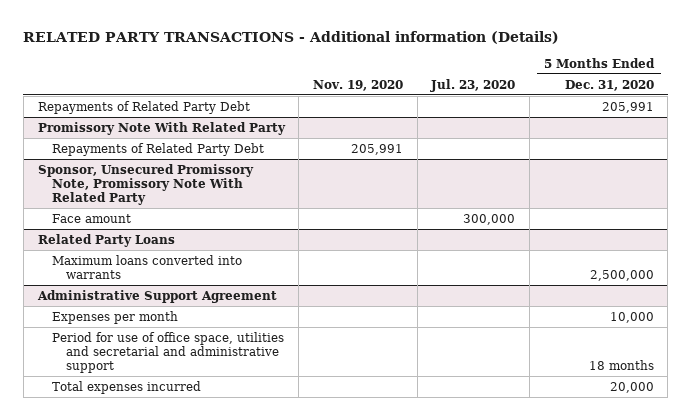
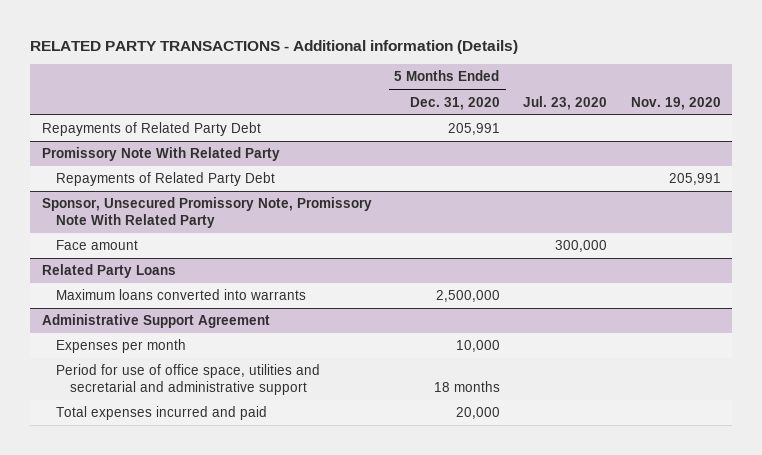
[51,380,201,394] Total expenses incurred -> [55,406,267,421] Total expenses incurred and paid

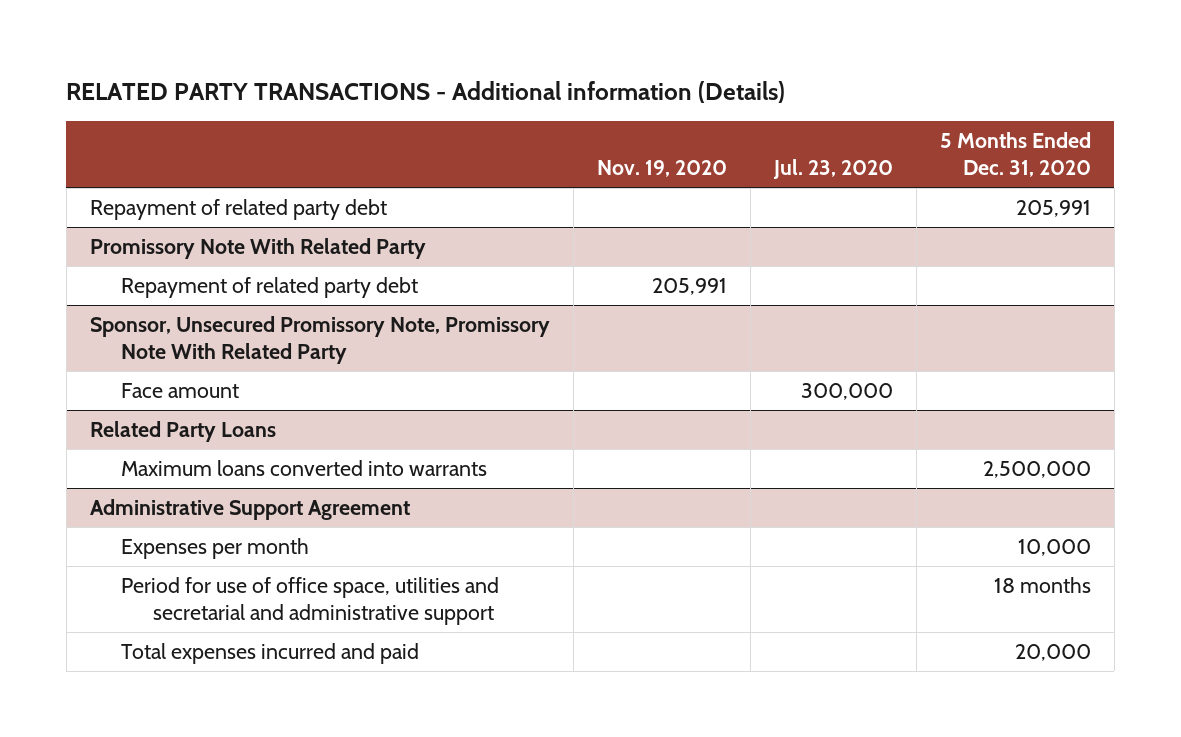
[41,122,261,137] Repayments of Related Party Debt -> [89,198,387,220] Repayment of related party debt
[55,172,275,187] Repayments of Related Party Debt -> [121,276,419,298] Repayment of related party debt

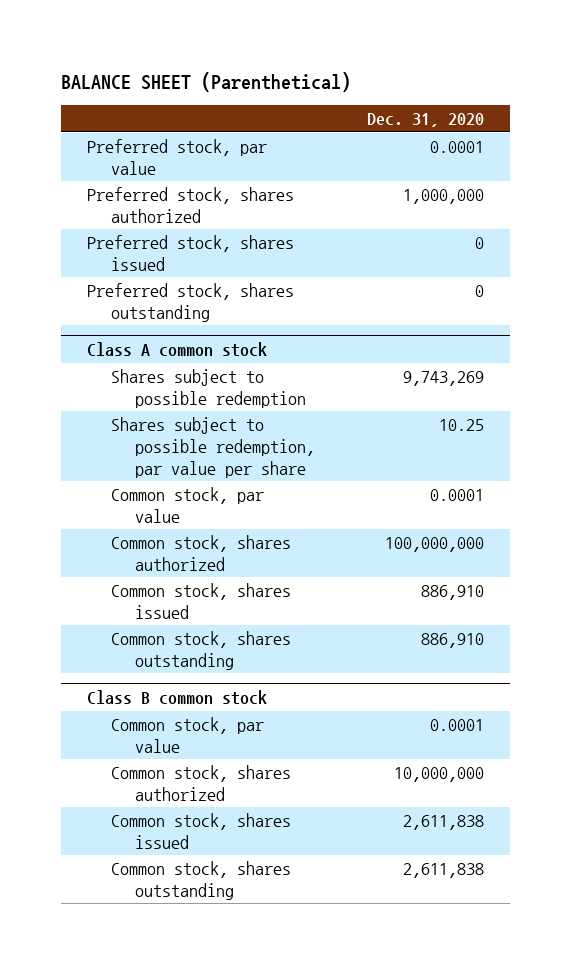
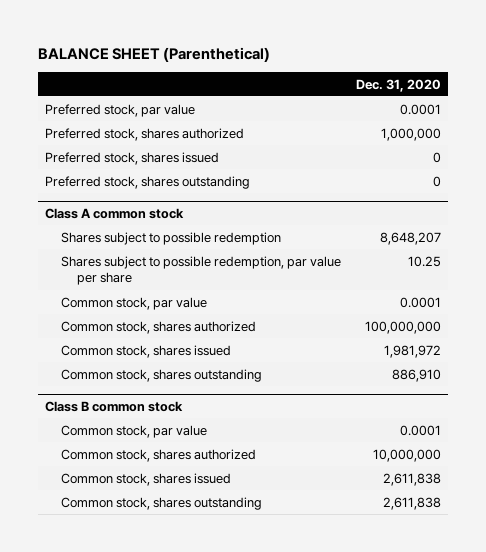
[402,370,484,386] 9,743,269 -> [379,231,441,245] 8,648,207
[420,584,484,600] 886,910 -> [383,344,441,358] 1,981,972

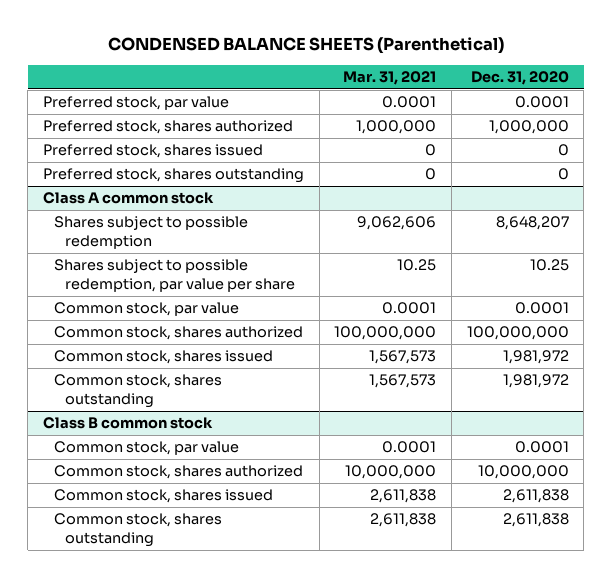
[38,46,271,62] BALANCE SHEET (Parenthetical) -> [107,37,504,55] CONDENSED BALANCE SHEETS (Parenthetical)
none -> [343,71,437,86] Mar. 31, 2021
[391,368,441,382] 886,910 -> [502,374,569,389] 1,981,972

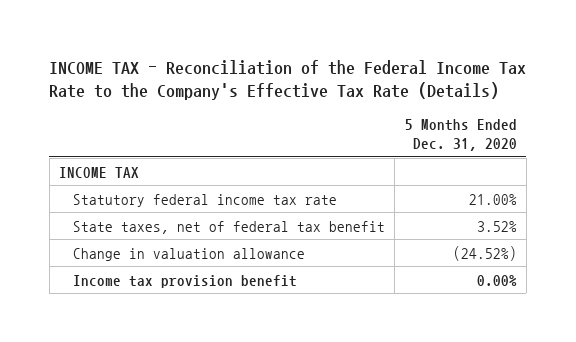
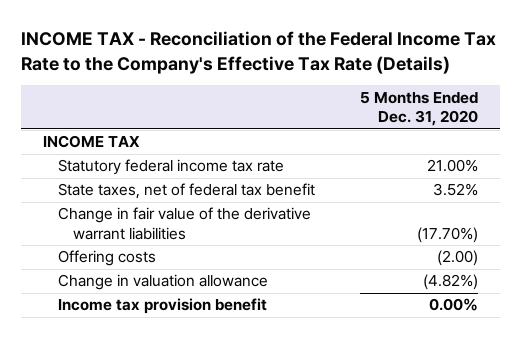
none -> [58,207,312,241] Change in fair value of the derivative warrant liabilities
none -> [58,250,157,267] Offering costs
[452,245,517,261] (24.52%) -> [422,274,478,291] (4.82%)

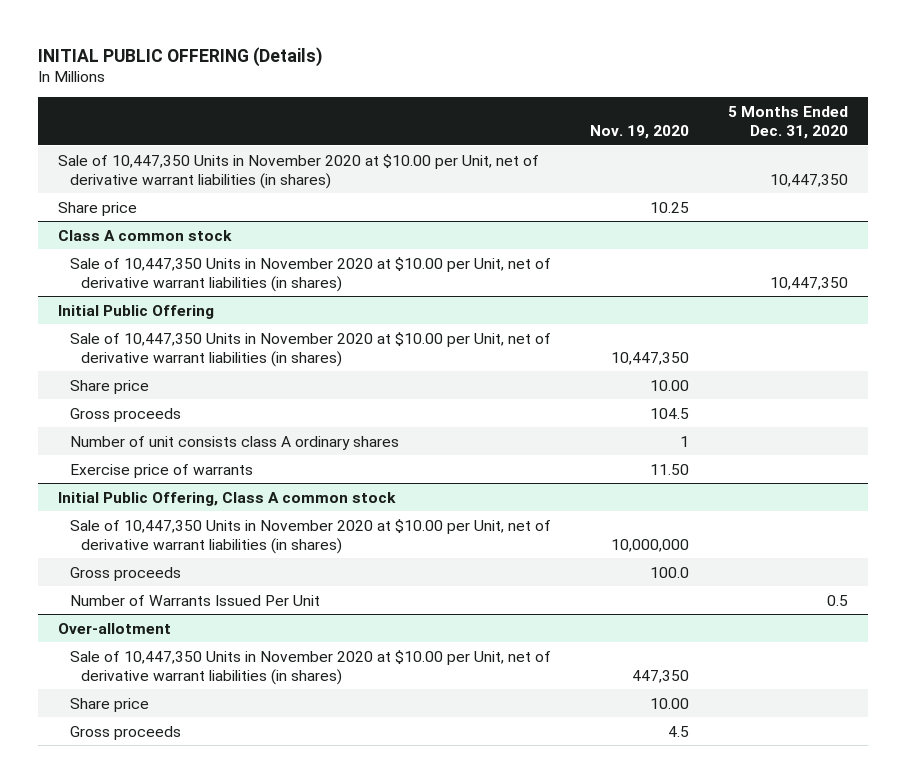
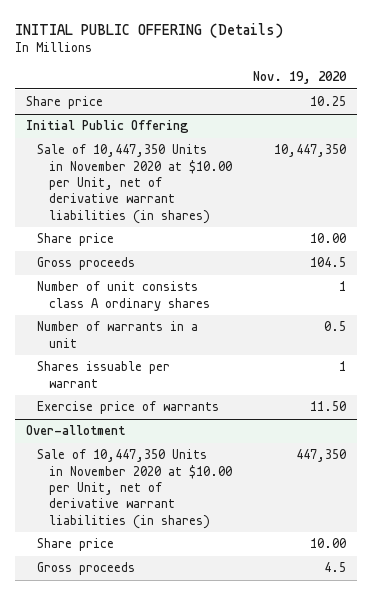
[728,106,849,140] 5 Months Ended Dec. 31, 2020 -> none
[57,153,539,189] Sale of 10,447,350 Units in November 2020 at $10.00 per Unit, net of derivative warrant liabilities (in shares) -> none
[57,229,232,241] Class A common stock -> none
[69,256,551,292] Sale of 10,447,350 Units in November 2020 at $10.00 per Unit, net of derivative warrant liabilities (in shares) -> none
none -> [37,321,199,348] Number of warrants in a unit
none -> [37,361,171,388] Shares issuable per warrant
[57,491,396,506] Initial Public Offering, Class A common stock -> none
[69,518,551,554] Sale of 10,447,350 Units in November 2020 at $10.00 per Unit, net of derivative warrant liabilities (in shares) -> none
[69,566,181,581] Gross proceeds -> none
[69,594,320,606] Number of Warrants Issued Per Unit -> none

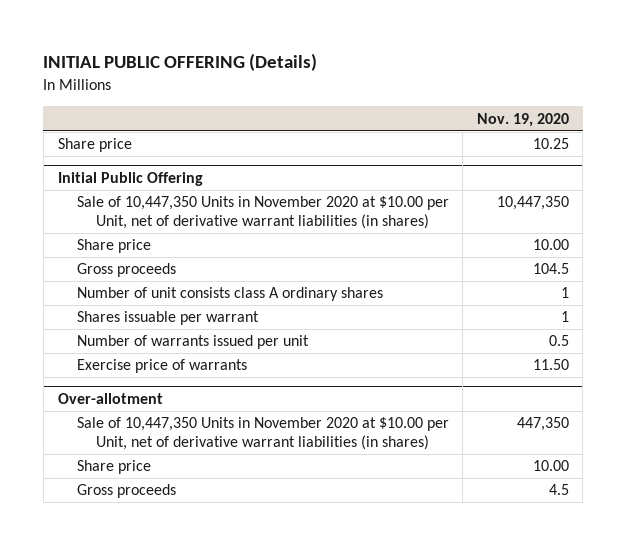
[37,321,199,348] Number of warrants in a unit -> none
none -> [76,335,309,350] Number of warrants issued per unit

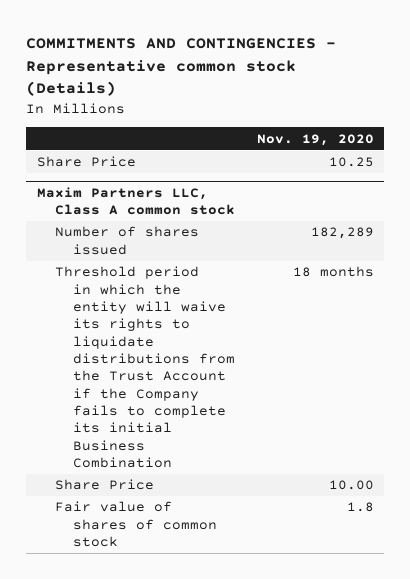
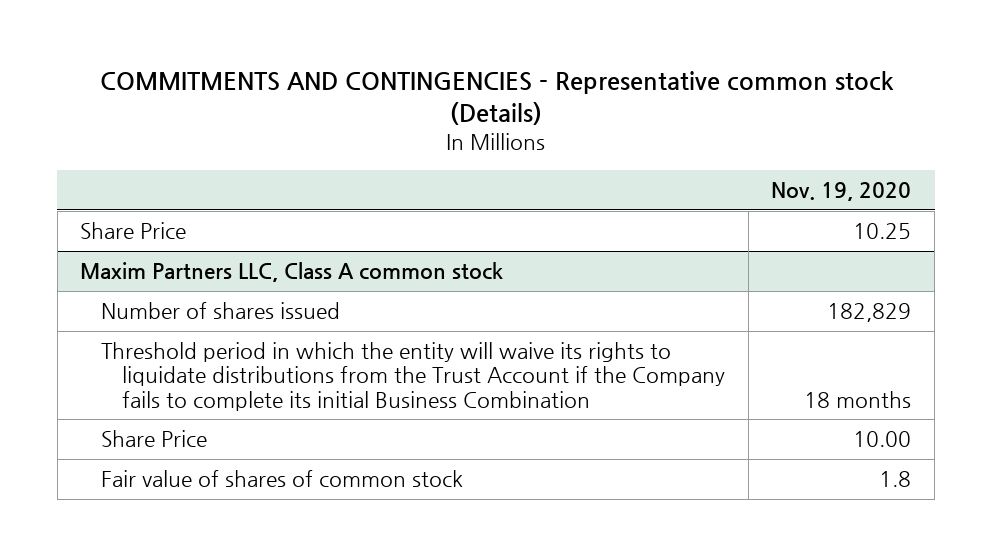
[310,227,374,240] 182,289 -> [827,303,912,323] 182,829

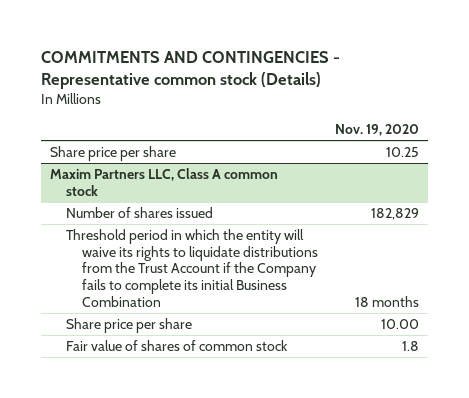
[80,222,187,240] Share Price -> [49,146,176,162] Share price per share
[101,430,208,448] Share Price -> [65,318,192,334] Share price per share

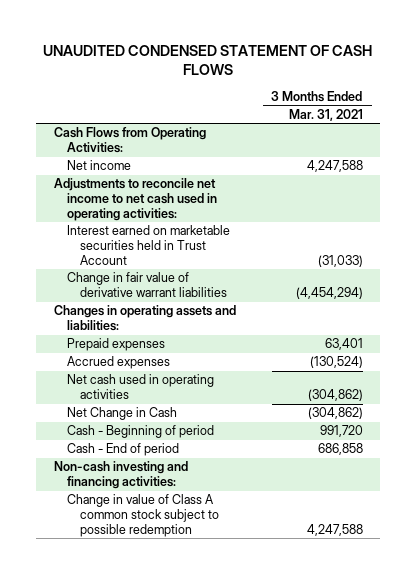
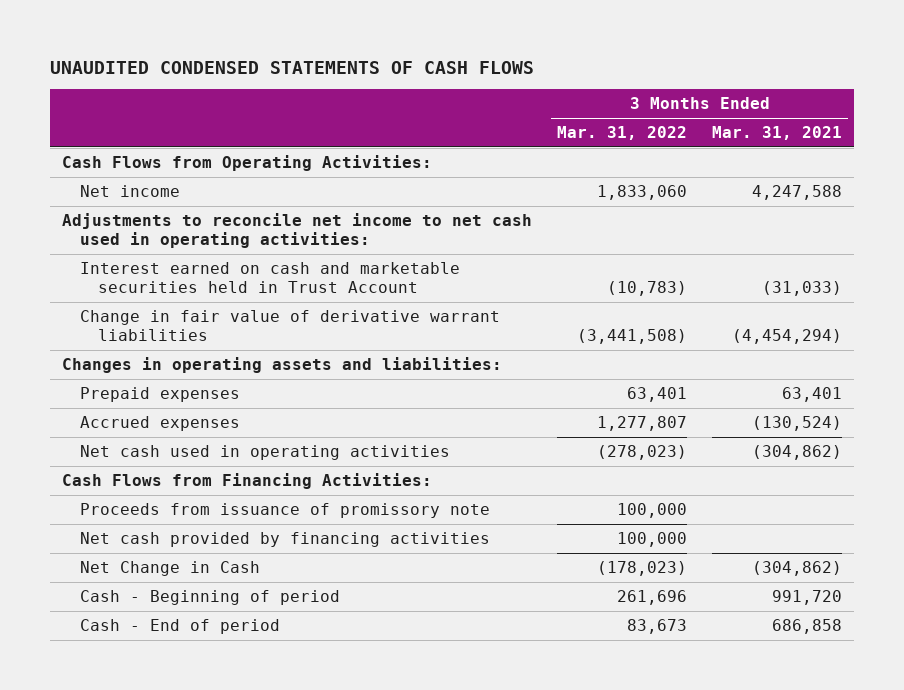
[43,44,373,76] UNAUDITED CONDENSED STATEMENT OF CASH FLOWS -> [49,60,534,74] UNAUDITED CONDENSED STATEMENTS OF CASH FLOWS
none -> [557,126,688,141] Mar. 31, 2022
[67,225,231,265] Interest earned on marketable securities held in Trust Account -> [80,261,461,294] Interest earned on cash and marketable securities held in Trust Account
none -> [62,472,433,489] Cash Flows from Financing Activities:
none -> [80,502,491,518] Proceeds from issuance of promissory note
none -> [80,531,491,547] Net cash provided by financing activities
[54,461,189,490] Non-cash investing and financing activities: -> none
[67,494,220,537] Change in value of Class A common stock subject to possible redemption -> none

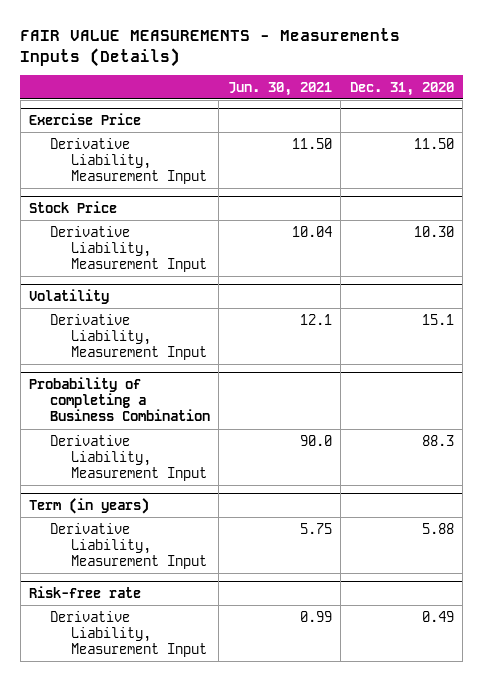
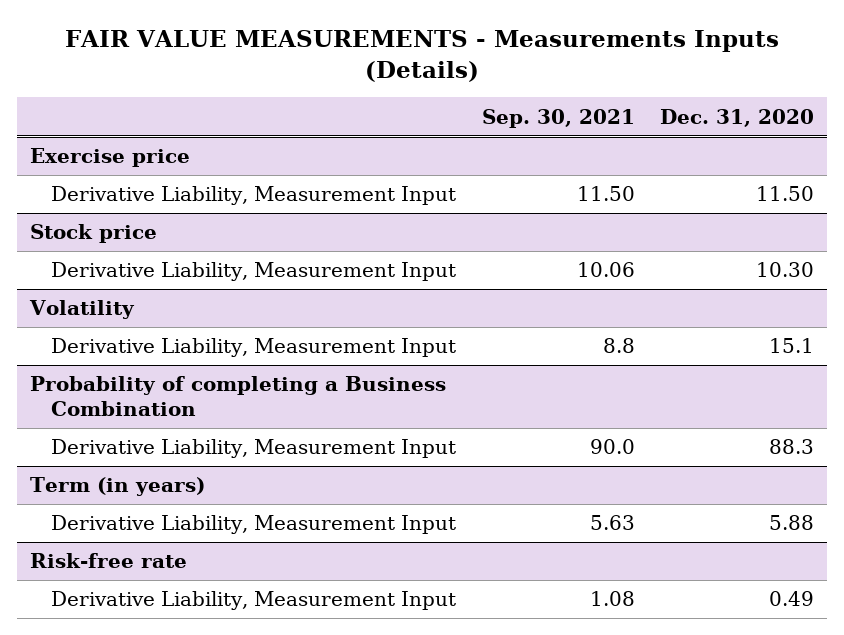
[227,81,332,96] Jun. 30, 2021 -> none
none -> [481,108,635,128] Sep. 30, 2021
[29,112,142,125] Exercise Price -> [29,148,190,168] Exercise price
[29,200,118,213] Stock Price -> [29,224,157,244] Stock price

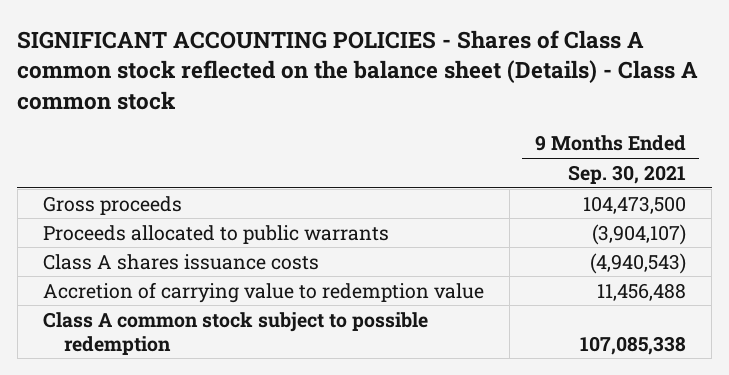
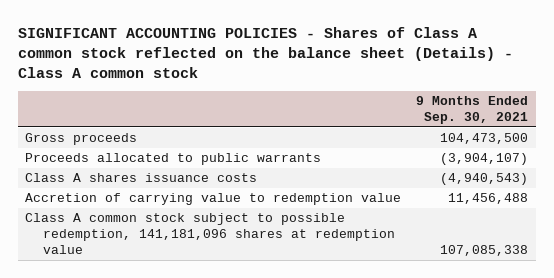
[42,311,428,355] Class A common stock subject to possible redemption -> [25,213,395,254] Class A common stock subject to possible redemption, 141,181,096 shares at redemption value

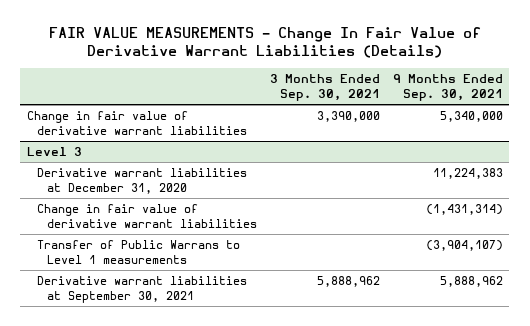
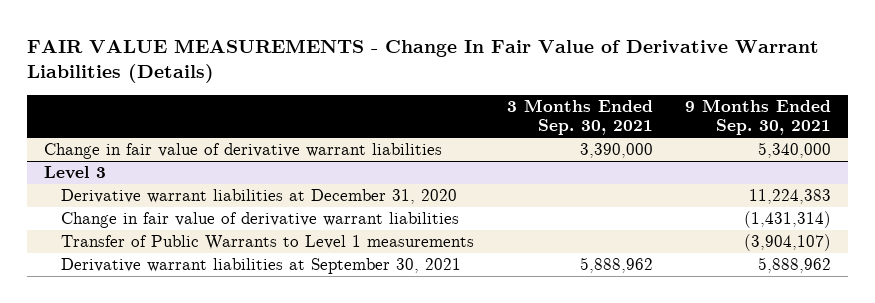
[36,240,240,264] Transfer of Public Warrans to Level 1 measurements -> [61,235,475,251] Transfer of Public Warrants to Level 1 measurements

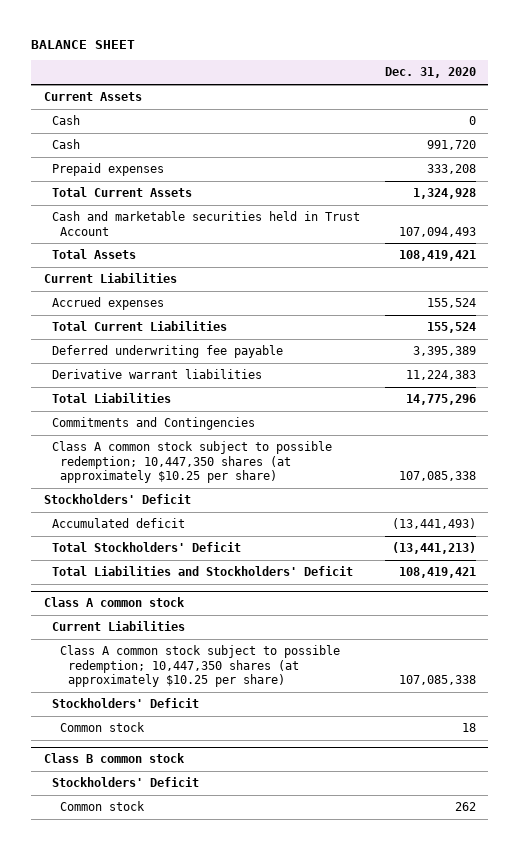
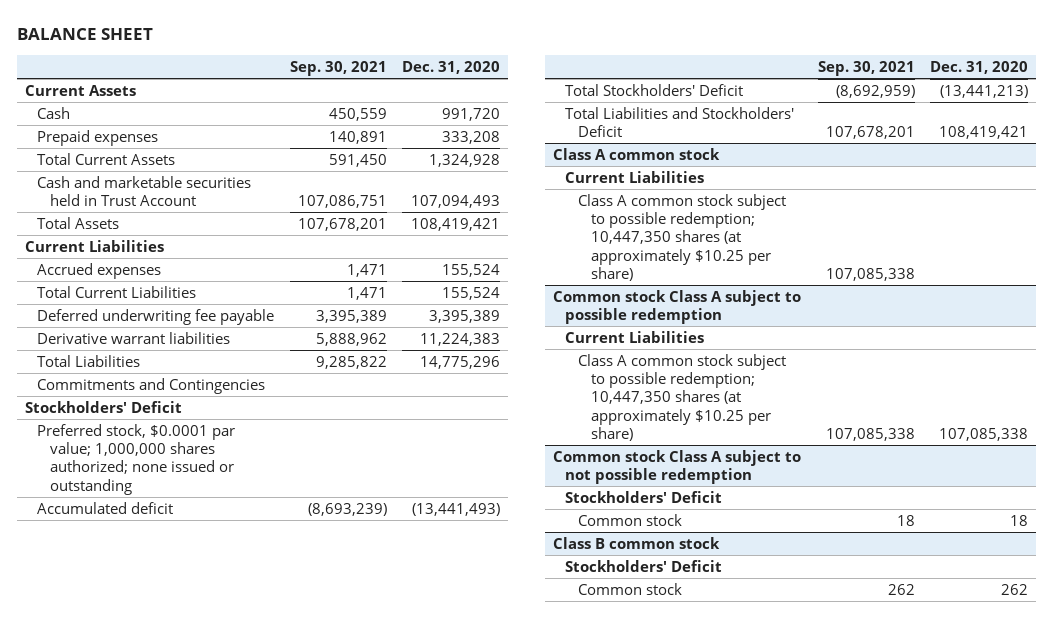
none -> [289,60,387,76] Sep. 30, 2021
[51,115,80,126] Cash -> none
[51,441,332,484] Class A common stock subject to possible redemption; 10,447,350 shares (at approximately $10.25 per share) -> none
none -> [37,423,236,495] Preferred stock, $0.0001 par value; 1,000,000 shares authorized; none issued or outstanding
none -> [577,193,786,282] Class A common stock subject to possible redemption; 10,447,350 shares (at approximately $10.25 per share)
none -> [552,289,801,325] Common stock Class A subject to possible redemption
none -> [565,330,705,343] Current Liabilities
none -> [552,449,801,485] Common stock Class A subject to not possible redemption

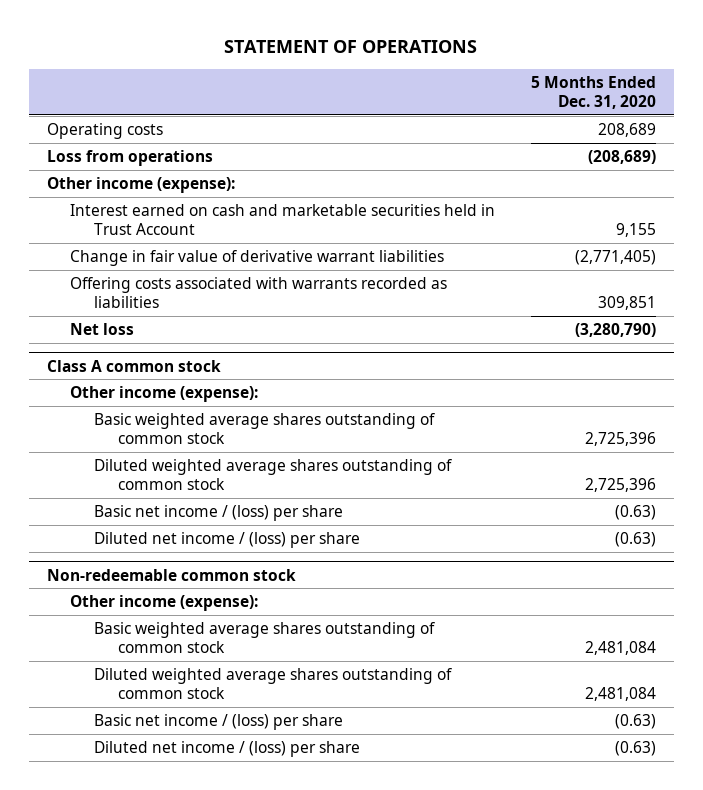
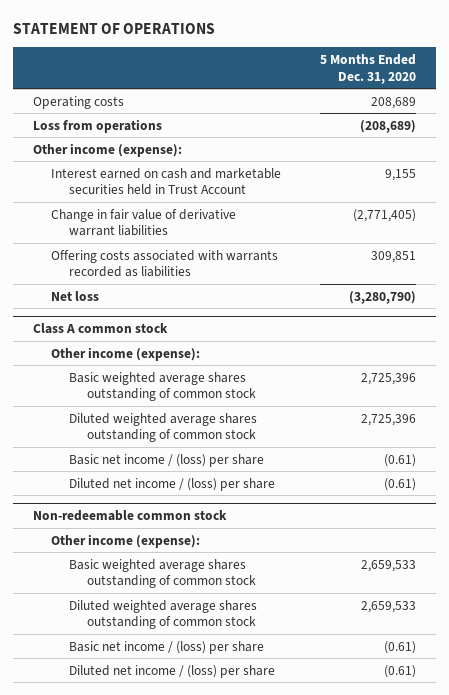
[614,505,656,521] (0.63) -> [384,453,417,467] (0.61)
[614,532,656,548] (0.63) -> [384,477,417,491] (0.61)
[584,641,656,656] 2,481,084 -> [361,559,417,572] 2,659,533
[584,687,656,702] 2,481,084 -> [361,600,417,613] 2,659,533
[614,714,656,730] (0.63) -> [384,640,417,654] (0.61)
[614,741,656,757] (0.63) -> [384,664,417,678] (0.61)

